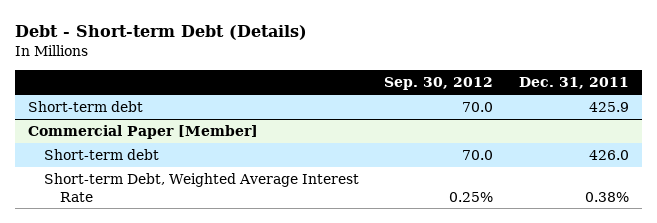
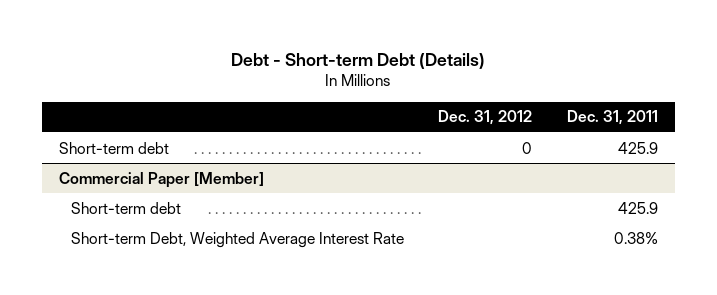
[384,77,494,91] Sep. 30, 2012 -> none
none -> [438,110,533,126] Dec. 31, 2012
[589,150,630,161] 426.0 -> [617,201,658,214] 425.9

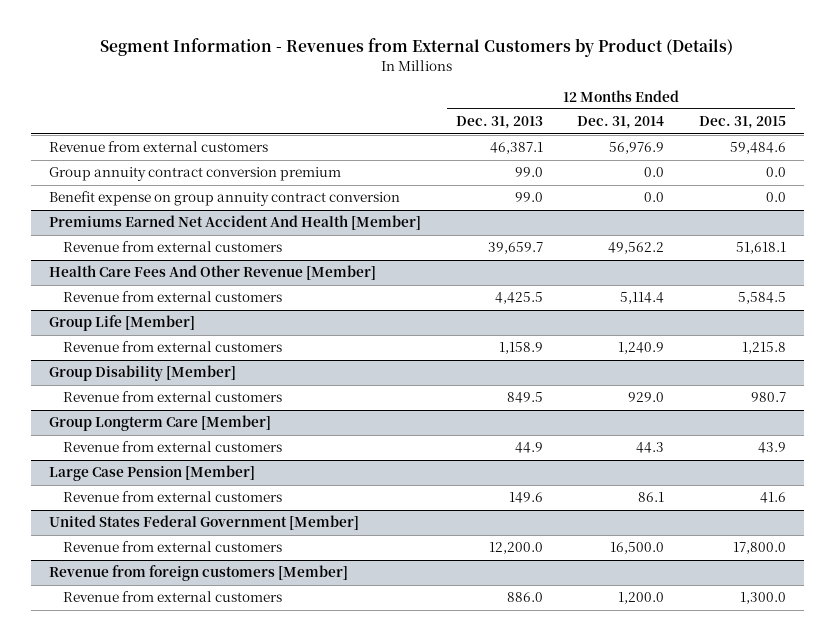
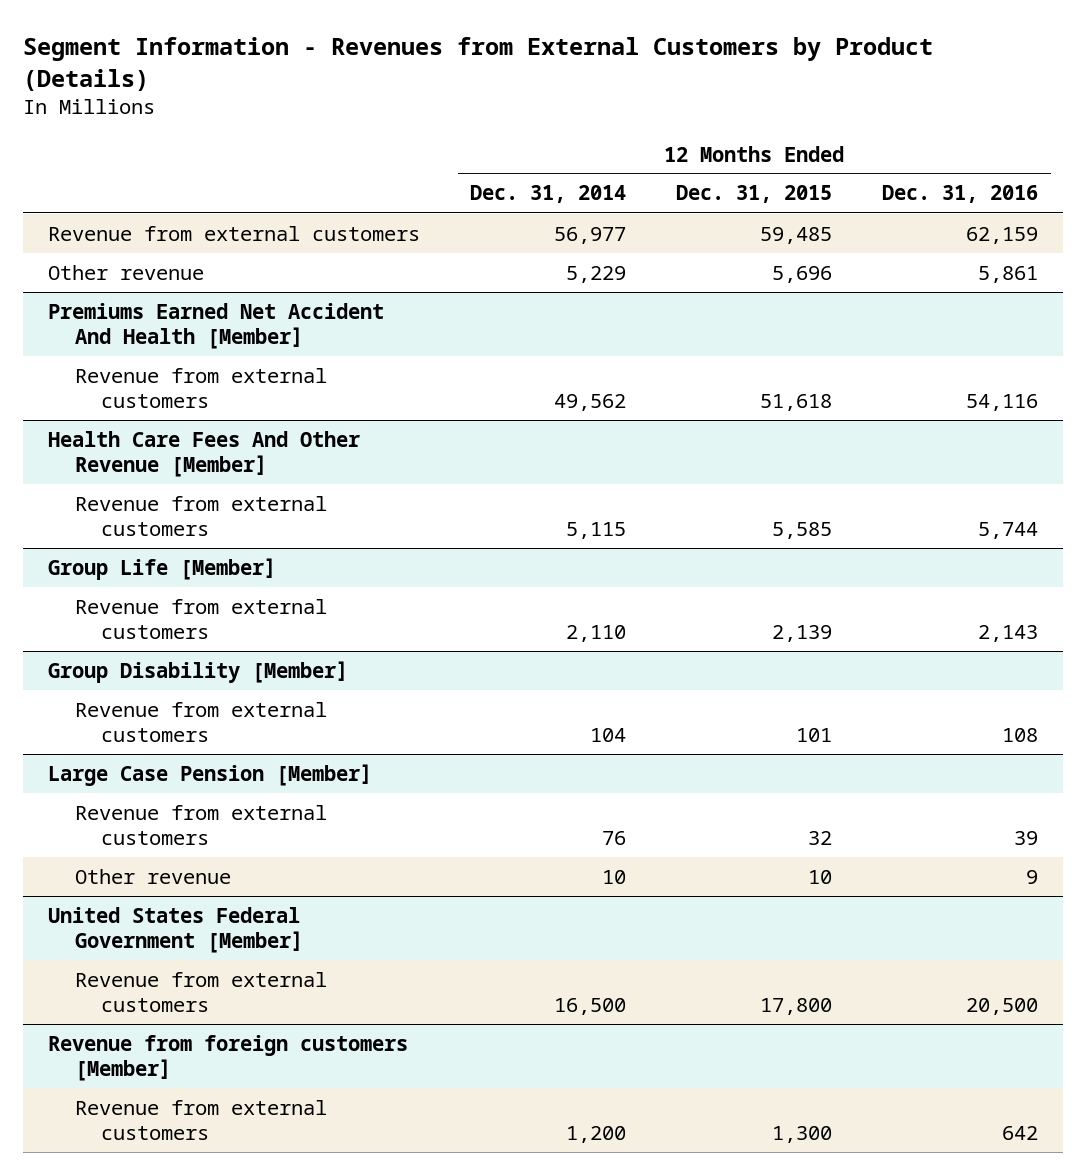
[455,116,543,130] Dec. 31, 2013 -> none
none -> [882,185,1039,204] Dec. 31, 2016
[48,167,341,182] Group annuity contract conversion premium -> none
[48,191,400,207] Benefit expense on group annuity contract conversion -> none
[609,142,665,155] 56,976.9 -> [554,226,627,244] 56,977
[730,142,787,155] 59,484.6 -> [760,226,833,244] 59,485
none -> [48,264,205,280] Other revenue
[608,242,665,255] 49,562.2 -> [554,394,627,412] 49,562
[736,242,787,255] 51,618.1 -> [760,394,833,412] 51,618
[620,292,665,305] 5,114.4 -> [566,522,627,540] 5,115
[738,292,787,305] 5,584.5 -> [772,522,833,540] 5,585
[618,342,665,355] 1,240.9 -> [566,625,627,643] 2,110
[742,342,787,355] 1,215.8 -> [772,625,833,643] 2,139
[48,415,271,432] Group Longterm Care [Member] -> none
[62,441,282,453] Revenue from external customers -> none
[628,392,665,403] 929.0 -> [590,728,627,743] 104
[751,392,787,403] 980.7 -> [796,728,833,743] 101
[638,492,665,503] 86.1 -> [602,831,627,846] 76
[760,492,787,504] 41.6 -> [808,831,833,846] 32
none -> [74,868,231,884] Other revenue
[610,542,665,555] 16,500.0 -> [554,998,627,1016] 16,500
[733,542,787,555] 17,800.0 -> [760,998,833,1016] 17,800
[618,592,665,605] 1,200.0 -> [566,1126,627,1144] 1,200
[740,592,787,605] 1,300.0 -> [772,1126,833,1144] 1,300

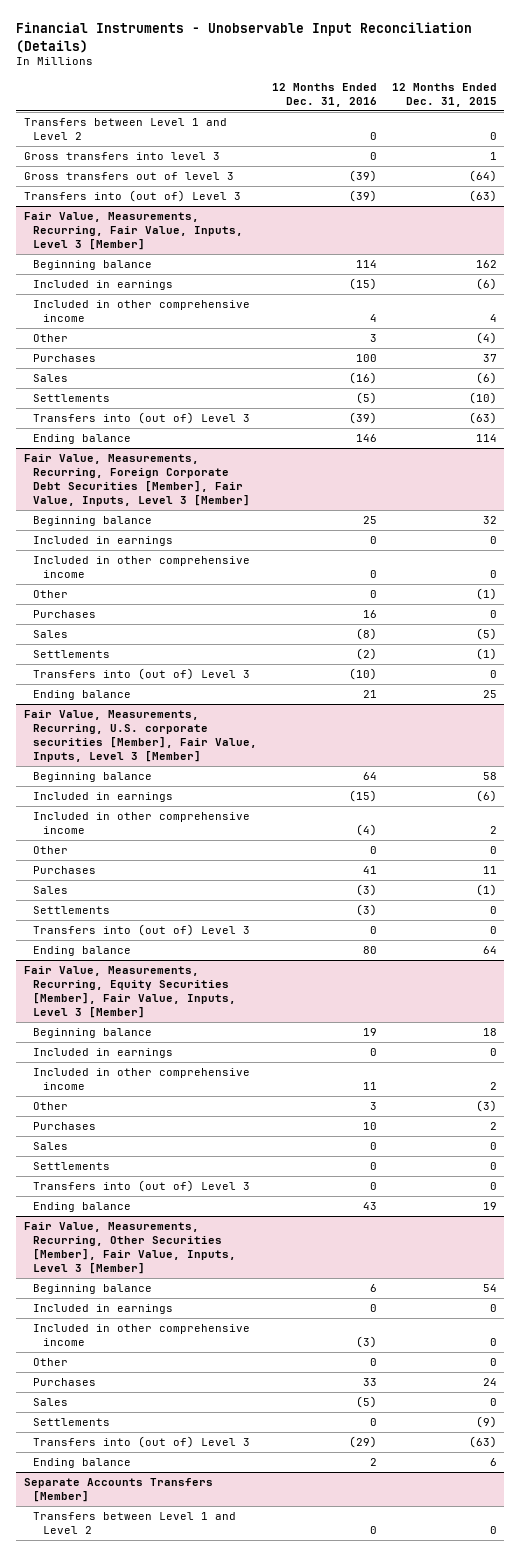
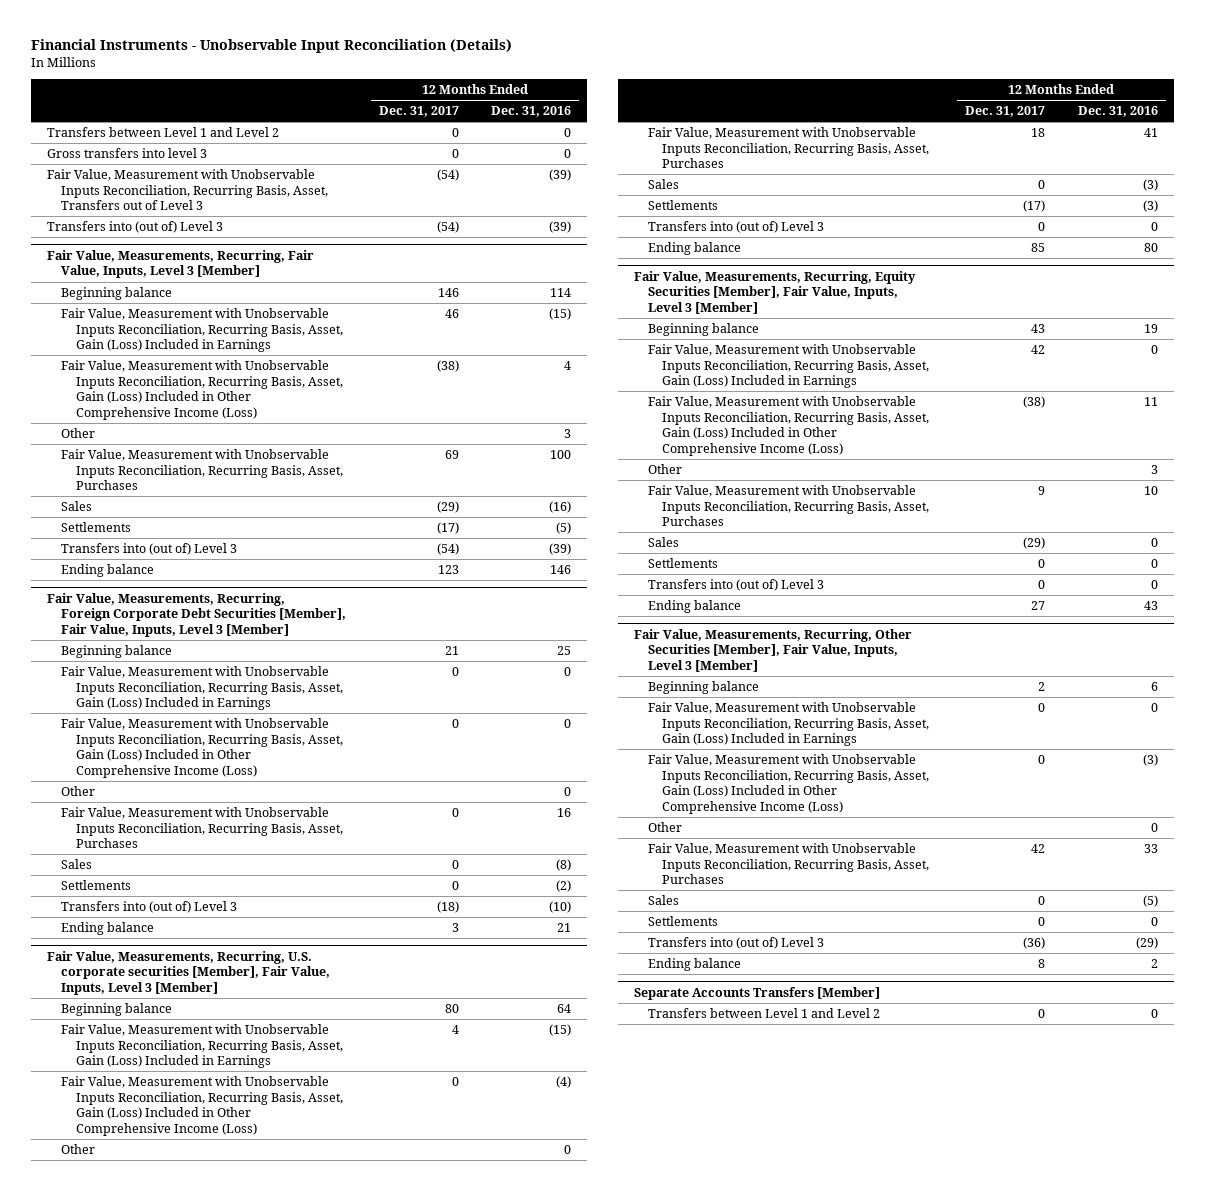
[391,82,497,107] 12 Months Ended Dec. 31, 2015 -> none
none -> [378,106,459,118] Dec. 31, 2017
[23,172,234,181] Gross transfers out of level 3 -> [47,169,329,211] Fair Value, Measurement with Unobservable Inputs Reconciliation, Recurring Basis, Asset, Transfers out of Level 3
[33,280,174,291] Included in earnings -> [61,308,343,353] Fair Value, Measurement with Unobservable Inputs Reconciliation, Recurring Basis, Asset, Gain (Loss) Included in Earnings
[33,300,251,323] Included in other comprehensive income -> [61,360,343,420] Fair Value, Measurement with Unobservable Inputs Reconciliation, Recurring Basis, Asset, Gain (Loss) Included in Other Comprehensive Income (Loss)
[33,354,97,363] Purchases -> [61,449,343,491] Fair Value, Measurement with Unobservable Inputs Reconciliation, Recurring Basis, Asset, Purchases
[33,536,174,547] Included in earnings -> [61,666,343,711] Fair Value, Measurement with Unobservable Inputs Reconciliation, Recurring Basis, Asset, Gain (Loss) Included in Earnings
[33,556,251,579] Included in other comprehensive income -> [61,718,343,778] Fair Value, Measurement with Unobservable Inputs Reconciliation, Recurring Basis, Asset, Gain (Loss) Included in Other Comprehensive Income (Loss)
[33,610,97,619] Purchases -> [61,807,343,849] Fair Value, Measurement with Unobservable Inputs Reconciliation, Recurring Basis, Asset, Purchases
[33,792,174,803] Included in earnings -> [61,1024,343,1069] Fair Value, Measurement with Unobservable Inputs Reconciliation, Recurring Basis, Asset, Gain (Loss) Included in Earnings
[33,812,251,835] Included in other comprehensive income -> [61,1076,343,1136] Fair Value, Measurement with Unobservable Inputs Reconciliation, Recurring Basis, Asset, Gain (Loss) Included in Other Comprehensive Income (Loss)
[33,866,97,875] Purchases -> [648,127,930,169] Fair Value, Measurement with Unobservable Inputs Reconciliation, Recurring Basis, Asset, Purchases
[33,1048,174,1059] Included in earnings -> [648,344,930,389] Fair Value, Measurement with Unobservable Inputs Reconciliation, Recurring Basis, Asset, Gain (Loss) Included in Earnings
[33,1068,251,1091] Included in other comprehensive income -> [648,396,930,456] Fair Value, Measurement with Unobservable Inputs Reconciliation, Recurring Basis, Asset, Gain (Loss) Included in Other Comprehensive Income (Loss)
[33,1122,97,1131] Purchases -> [648,485,930,527] Fair Value, Measurement with Unobservable Inputs Reconciliation, Recurring Basis, Asset, Purchases
[33,1304,174,1315] Included in earnings -> [648,702,930,747] Fair Value, Measurement with Unobservable Inputs Reconciliation, Recurring Basis, Asset, Gain (Loss) Included in Earnings
[33,1324,251,1347] Included in other comprehensive income -> [648,754,930,814] Fair Value, Measurement with Unobservable Inputs Reconciliation, Recurring Basis, Asset, Gain (Loss) Included in Other Comprehensive Income (Loss)
[33,1378,97,1387] Purchases -> [648,843,930,885] Fair Value, Measurement with Unobservable Inputs Reconciliation, Recurring Basis, Asset, Purchases

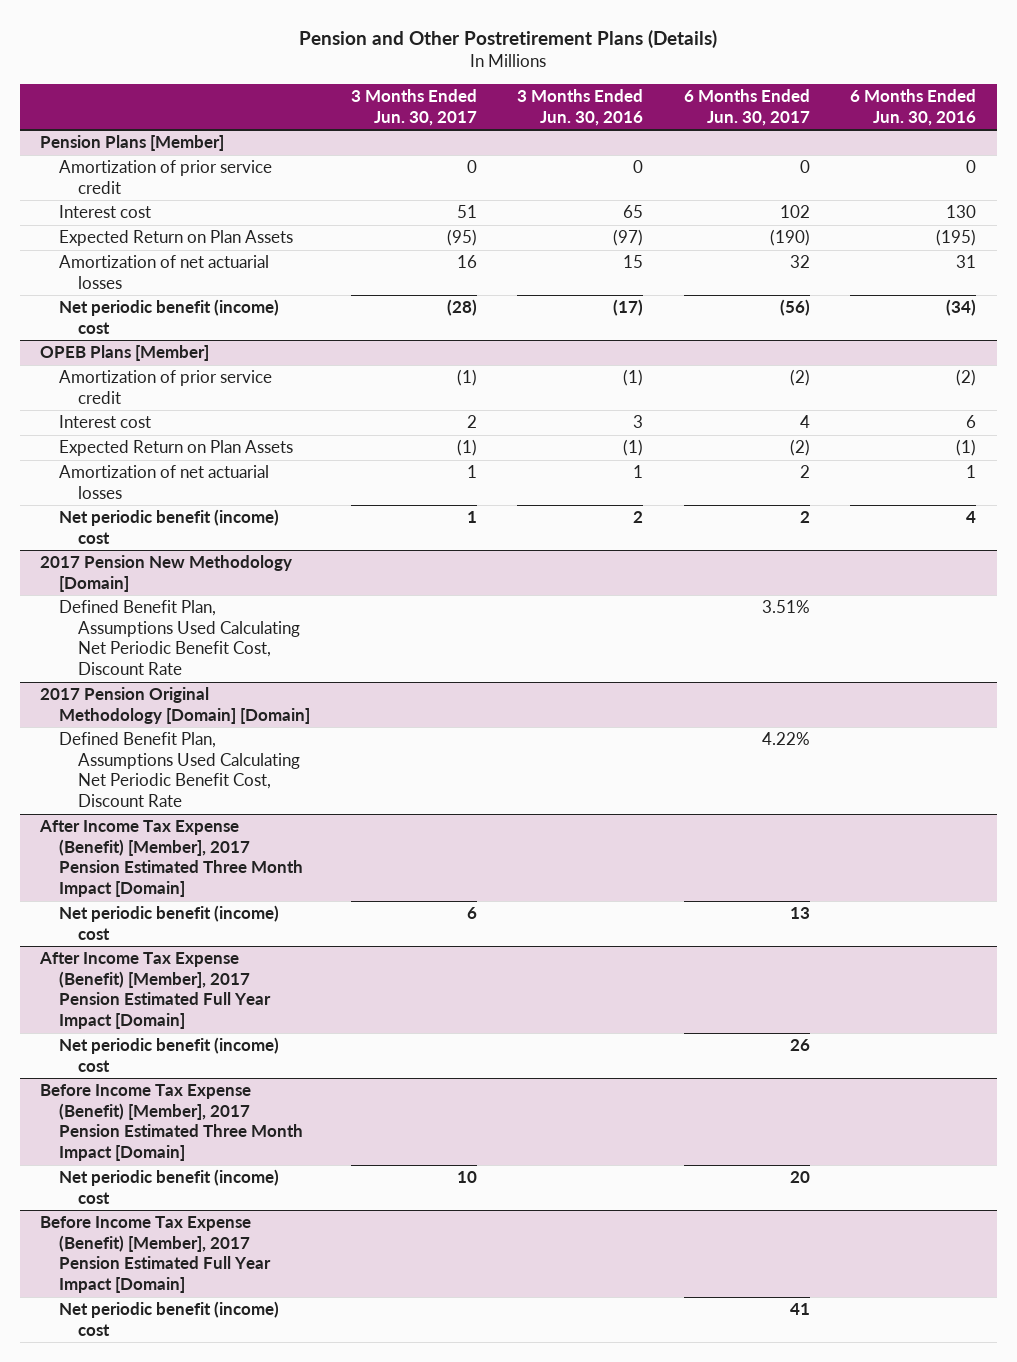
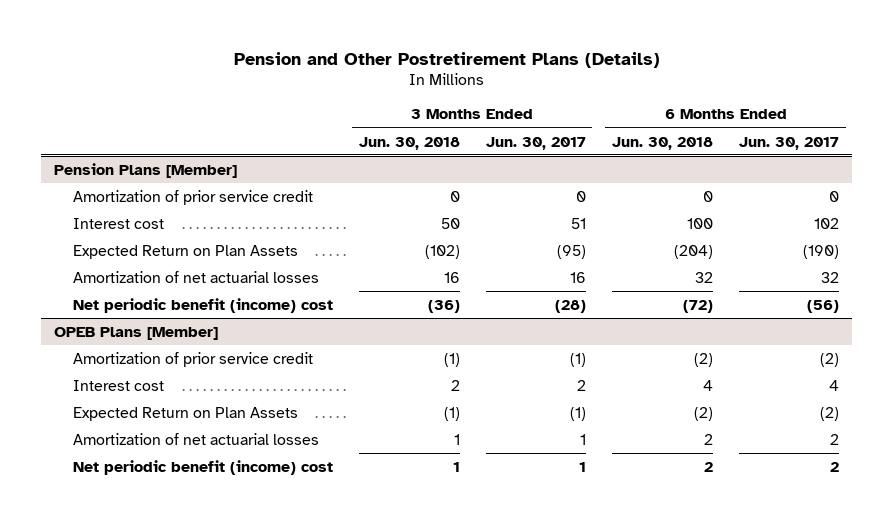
[517,89,644,126] 3 Months Ended Jun. 30, 2016 -> none
[850,89,977,126] 6 Months Ended Jun. 30, 2016 -> none
none -> [358,136,460,150] Jun. 30, 2018
none -> [612,136,714,150] Jun. 30, 2018
[40,555,293,592] 2017 Pension New Methodology [Domain] -> none
[59,600,301,675] Defined Benefit Plan, Assumptions Used Calculating Net Periodic Benefit Cost, Discount Rate -> none
[40,687,311,724] 2017 Pension Original Methodology [Domain] [Domain] -> none
[59,732,301,807] Defined Benefit Plan, Assumptions Used Calculating Net Periodic Benefit Cost, Discount Rate -> none
[39,820,304,897] After Income Tax Expense (Benefit) [Member], 2017 Pension Estimated Three Month Impact [Domain] -> none
[59,905,280,940] Net periodic benefit (income) cost -> none
[39,952,272,1029] After Income Tax Expense (Benefit) [Member], 2017 Pension Estimated Full Year Impact [Domain] -> none
[59,1037,280,1072] Net periodic benefit (income) cost -> none
[40,1084,304,1161] Before Income Tax Expense (Benefit) [Member], 2017 Pension Estimated Three Month Impact [Domain] -> none
[59,1169,280,1204] Net periodic benefit (income) cost -> none
[40,1216,272,1293] Before Income Tax Expense (Benefit) [Member], 2017 Pension Estimated Full Year Impact [Domain] -> none
[59,1301,280,1336] Net periodic benefit (income) cost -> none

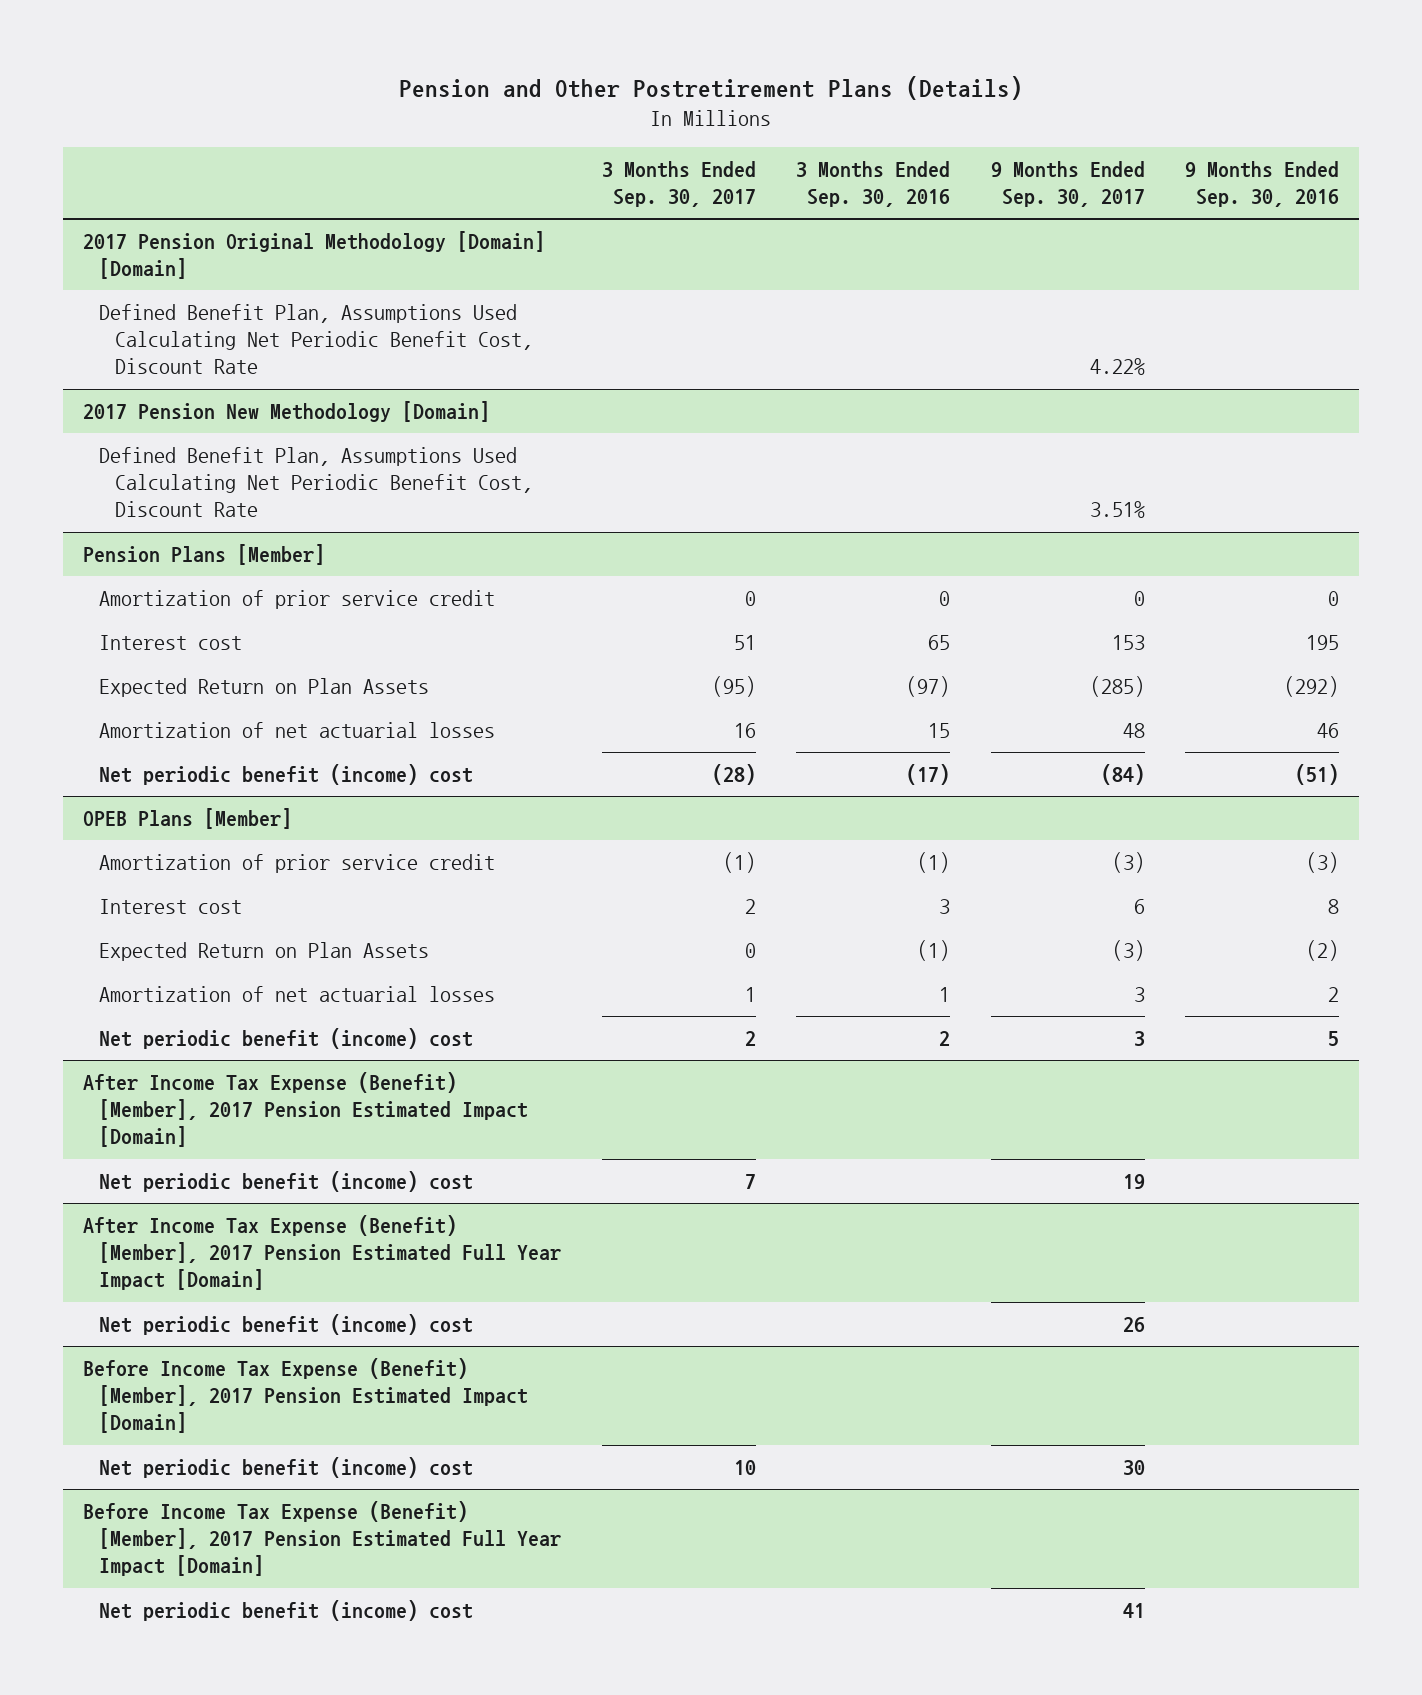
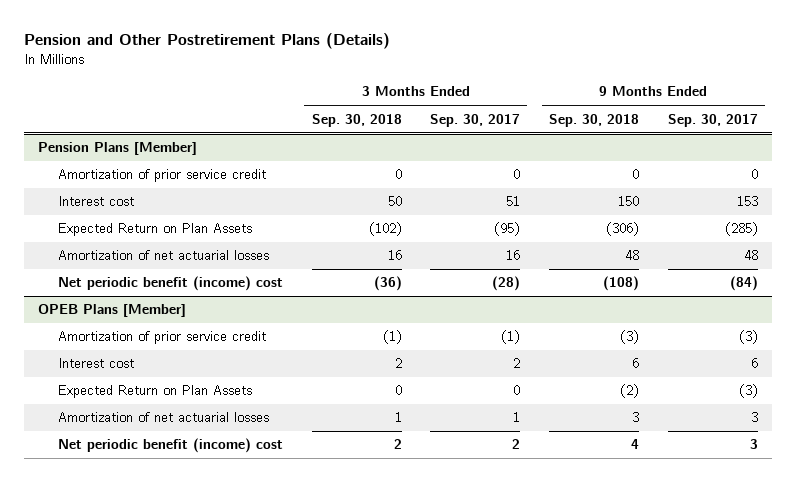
[796,160,951,208] 3 Months Ended Sep. 30, 2016 -> none
[1184,160,1339,208] 9 Months Ended Sep. 30, 2016 -> none
none -> [311,113,402,127] Sep. 30, 2018
none -> [548,113,639,127] Sep. 30, 2018
[83,230,546,280] 2017 Pension Original Methodology [Domain] [Domain] -> none
[99,303,534,375] Defined Benefit Plan, Assumptions Used Calculating Net Periodic Benefit Cost, Discount Rate -> none
[83,400,491,422] 2017 Pension New Methodology [Domain] -> none
[99,446,534,518] Defined Benefit Plan, Assumptions Used Calculating Net Periodic Benefit Cost, Discount Rate -> none
[83,1071,529,1148] After Income Tax Expense (Benefit) [Member], 2017 Pension Estimated Impact [Domain] -> none
[99,1170,474,1192] Net periodic benefit (income) cost -> none
[83,1214,562,1291] After Income Tax Expense (Benefit) [Member], 2017 Pension Estimated Full Year Impact [Domain] -> none
[99,1313,474,1335] Net periodic benefit (income) cost -> none
[83,1357,529,1434] Before Income Tax Expense (Benefit) [Member], 2017 Pension Estimated Impact [Domain] -> none
[99,1456,474,1478] Net periodic benefit (income) cost -> none
[83,1500,562,1577] Before Income Tax Expense (Benefit) [Member], 2017 Pension Estimated Full Year Impact [Domain] -> none
[99,1599,474,1621] Net periodic benefit (income) cost -> none

